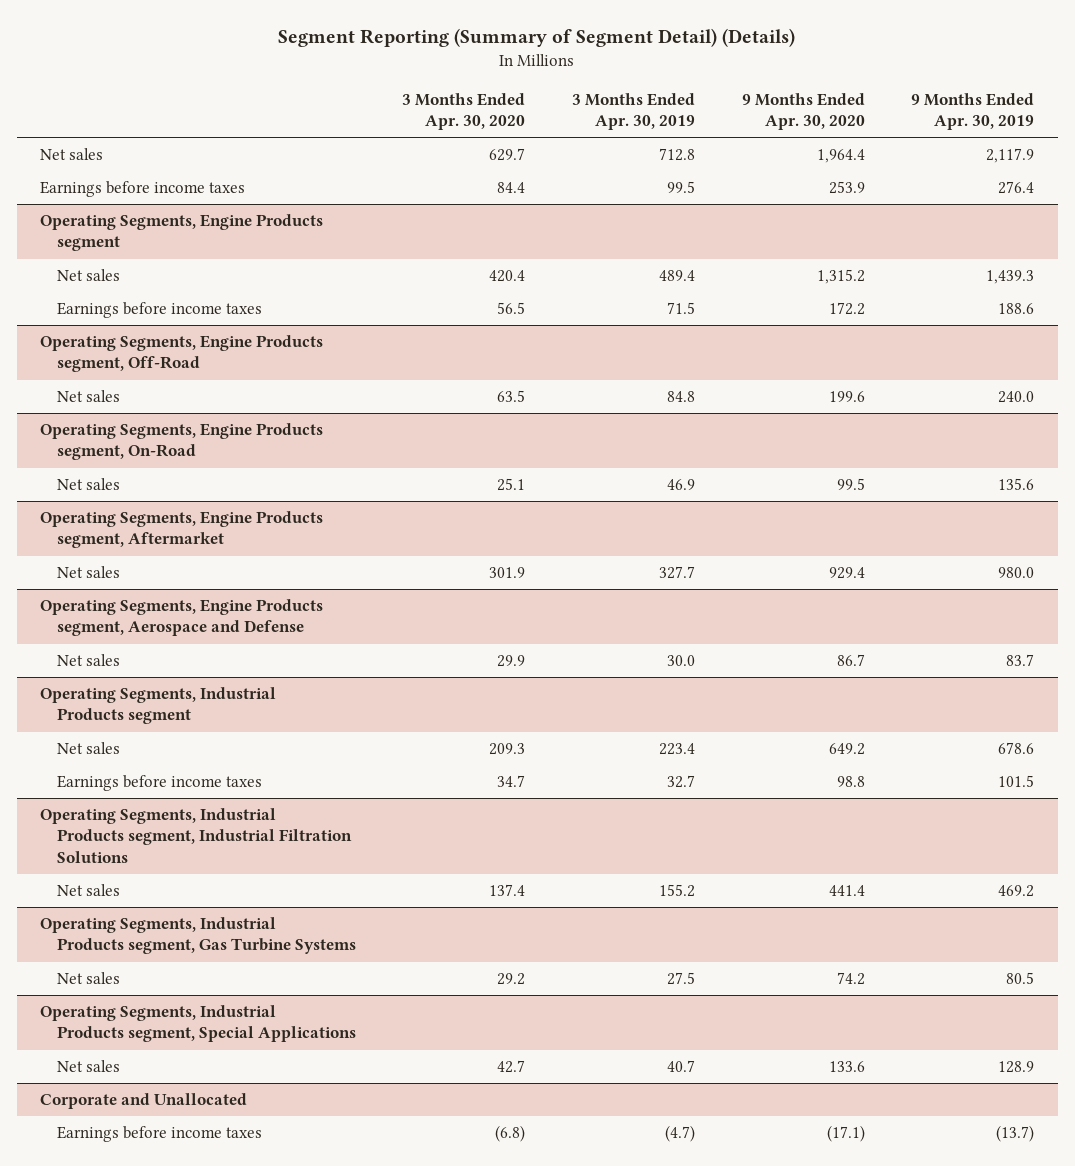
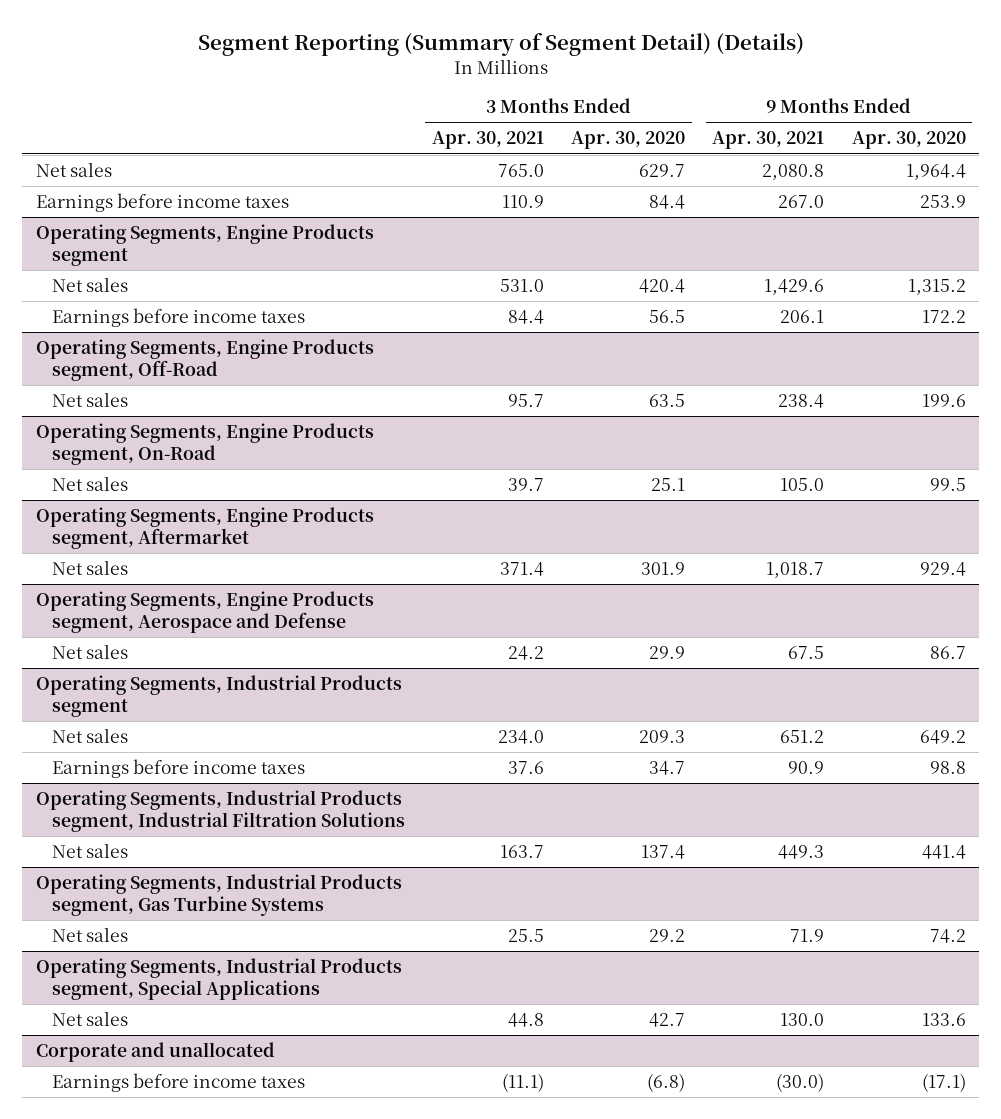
[571,93,695,131] 3 Months Ended Apr. 30, 2019 -> none
[911,93,1035,131] 9 Months Ended Apr. 30, 2019 -> none
none -> [431,131,544,150] Apr. 30, 2021
none -> [712,131,825,150] Apr. 30, 2021
[40,1093,248,1110] Corporate and Unallocated -> [35,1042,275,1063] Corporate and unallocated

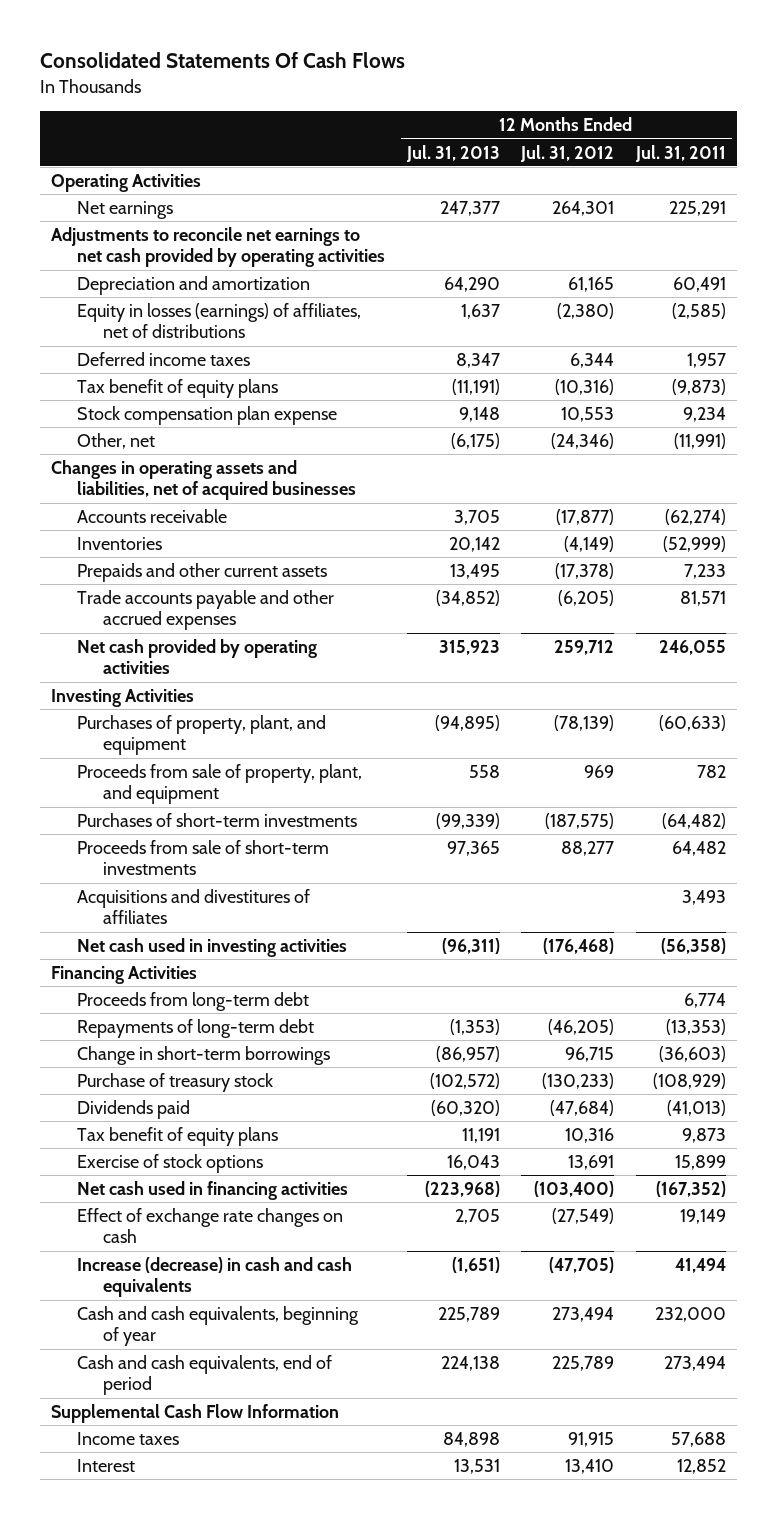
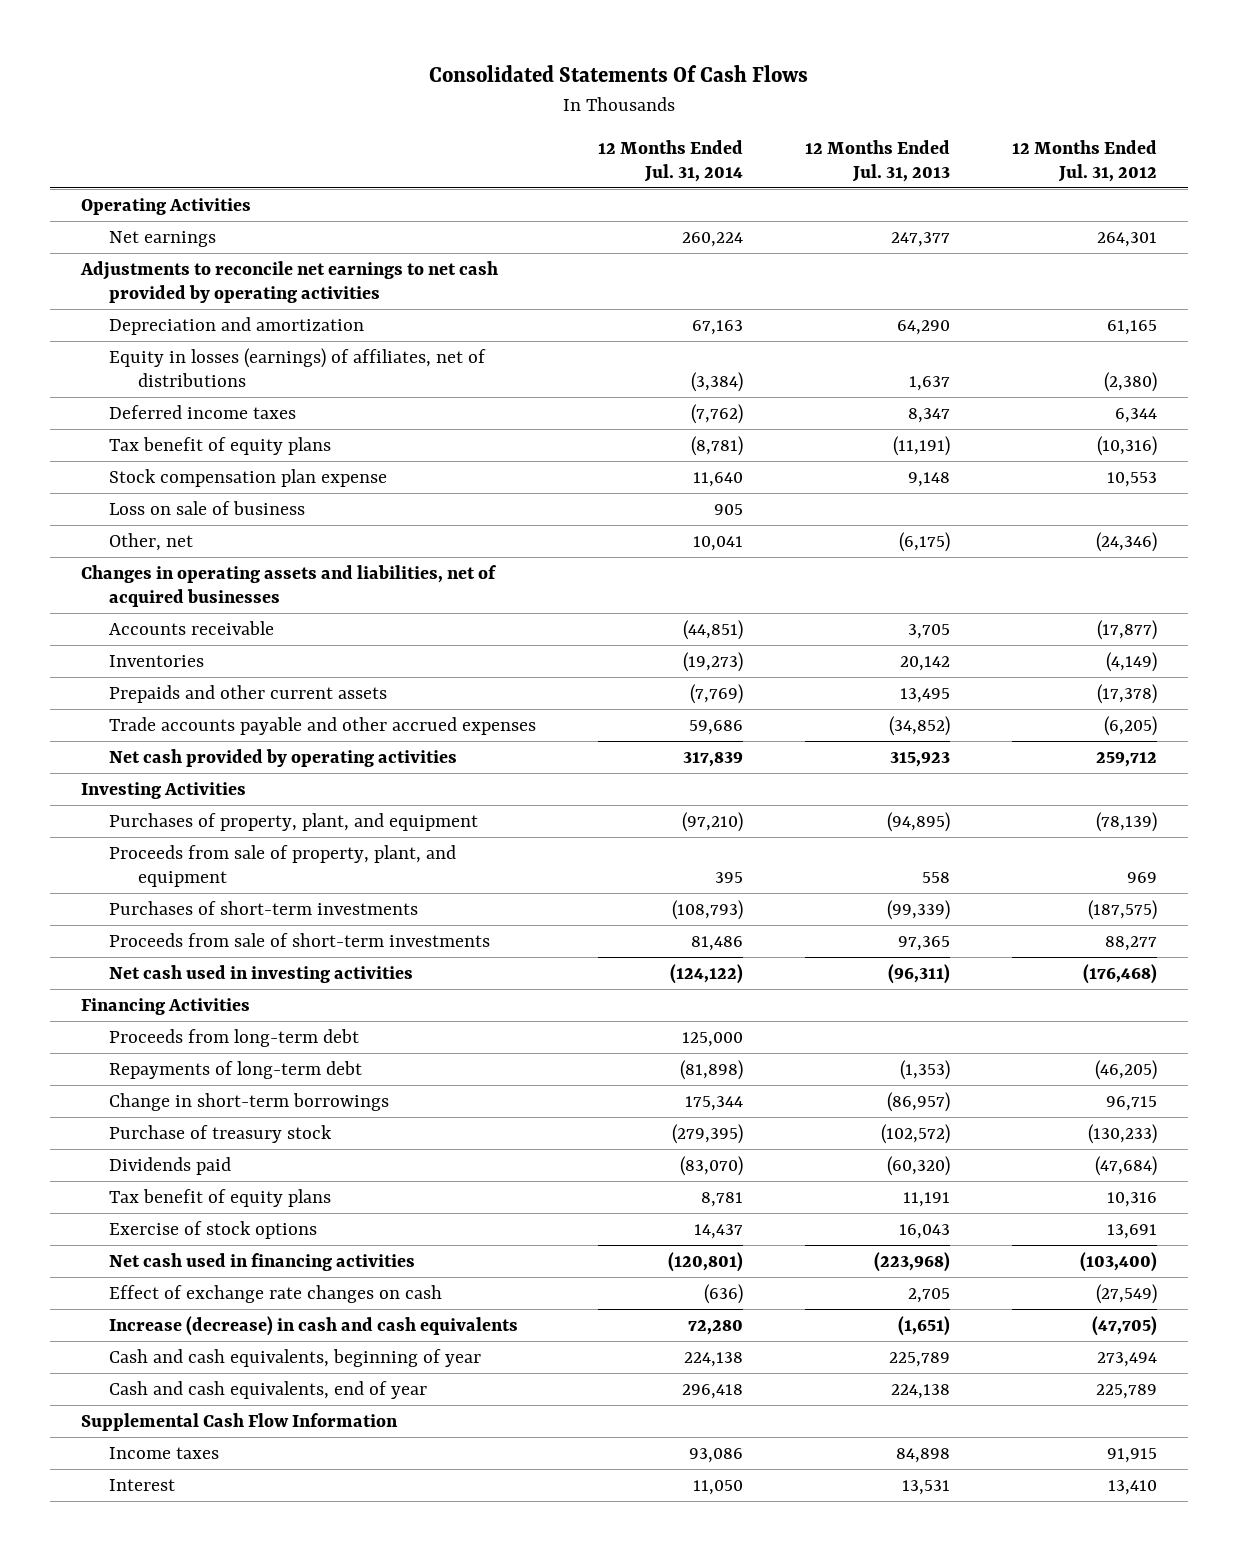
[635,144,727,162] Jul. 31, 2011 -> none
none -> [598,139,744,182] 12 Months Ended Jul. 31, 2014
none -> [109,501,306,516] Loss on sale of business
[76,889,310,925] Acquisitions and divestitures of affiliates -> none
[76,1355,332,1396] Cash and cash equivalents, end of period -> [109,1381,428,1400] Cash and cash equivalents, end of year

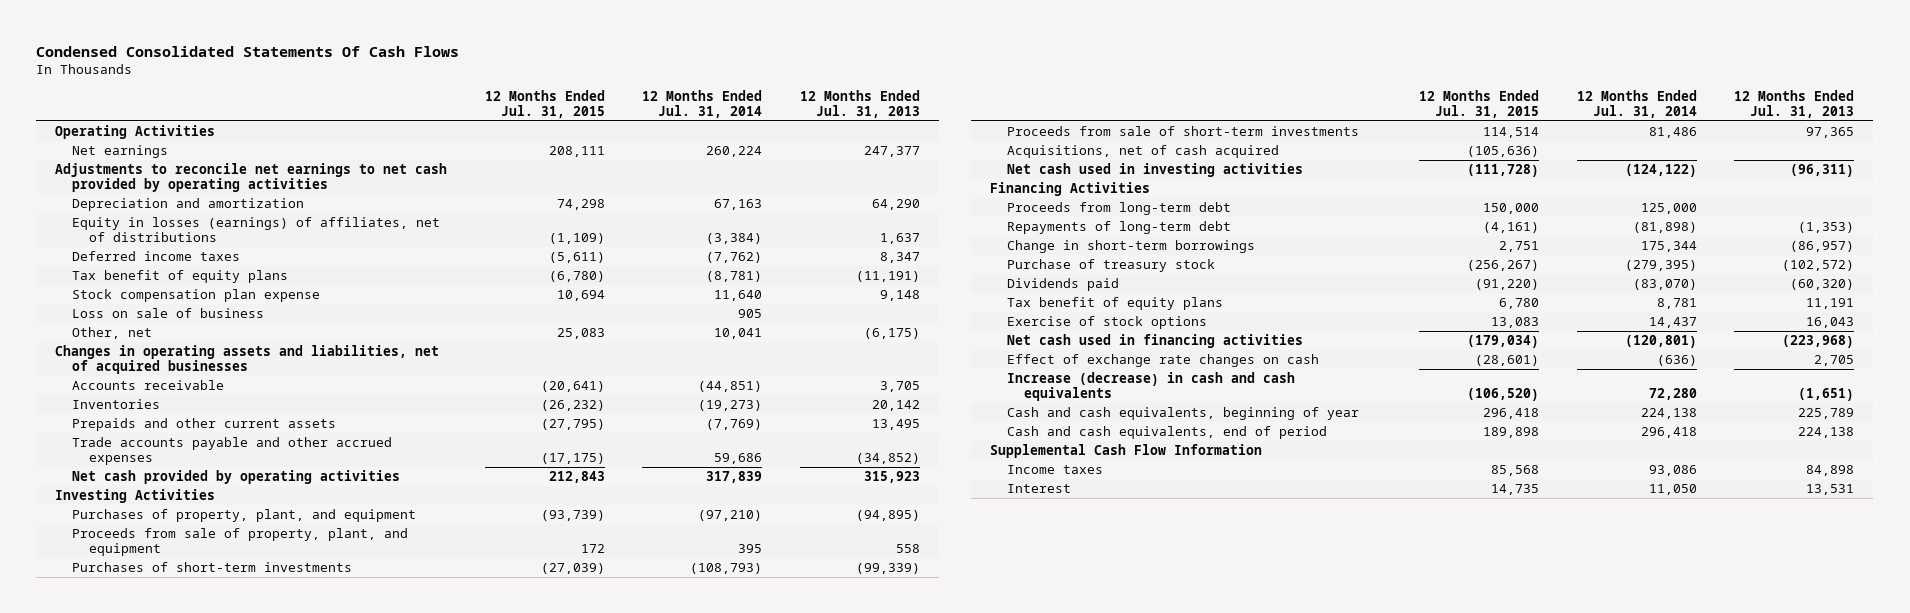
[428,65,808,83] Consolidated Statements Of Cash Flows -> [36,45,460,57] Condensed Consolidated Statements Of Cash Flows
[1012,139,1158,182] 12 Months Ended Jul. 31, 2012 -> none
none -> [484,90,605,119] 12 Months Ended Jul. 31, 2015
none -> [1006,145,1279,159] Acquisitions, net of cash acquired
[109,1381,428,1400] Cash and cash equivalents, end of year -> [1006,426,1327,440] Cash and cash equivalents, end of period

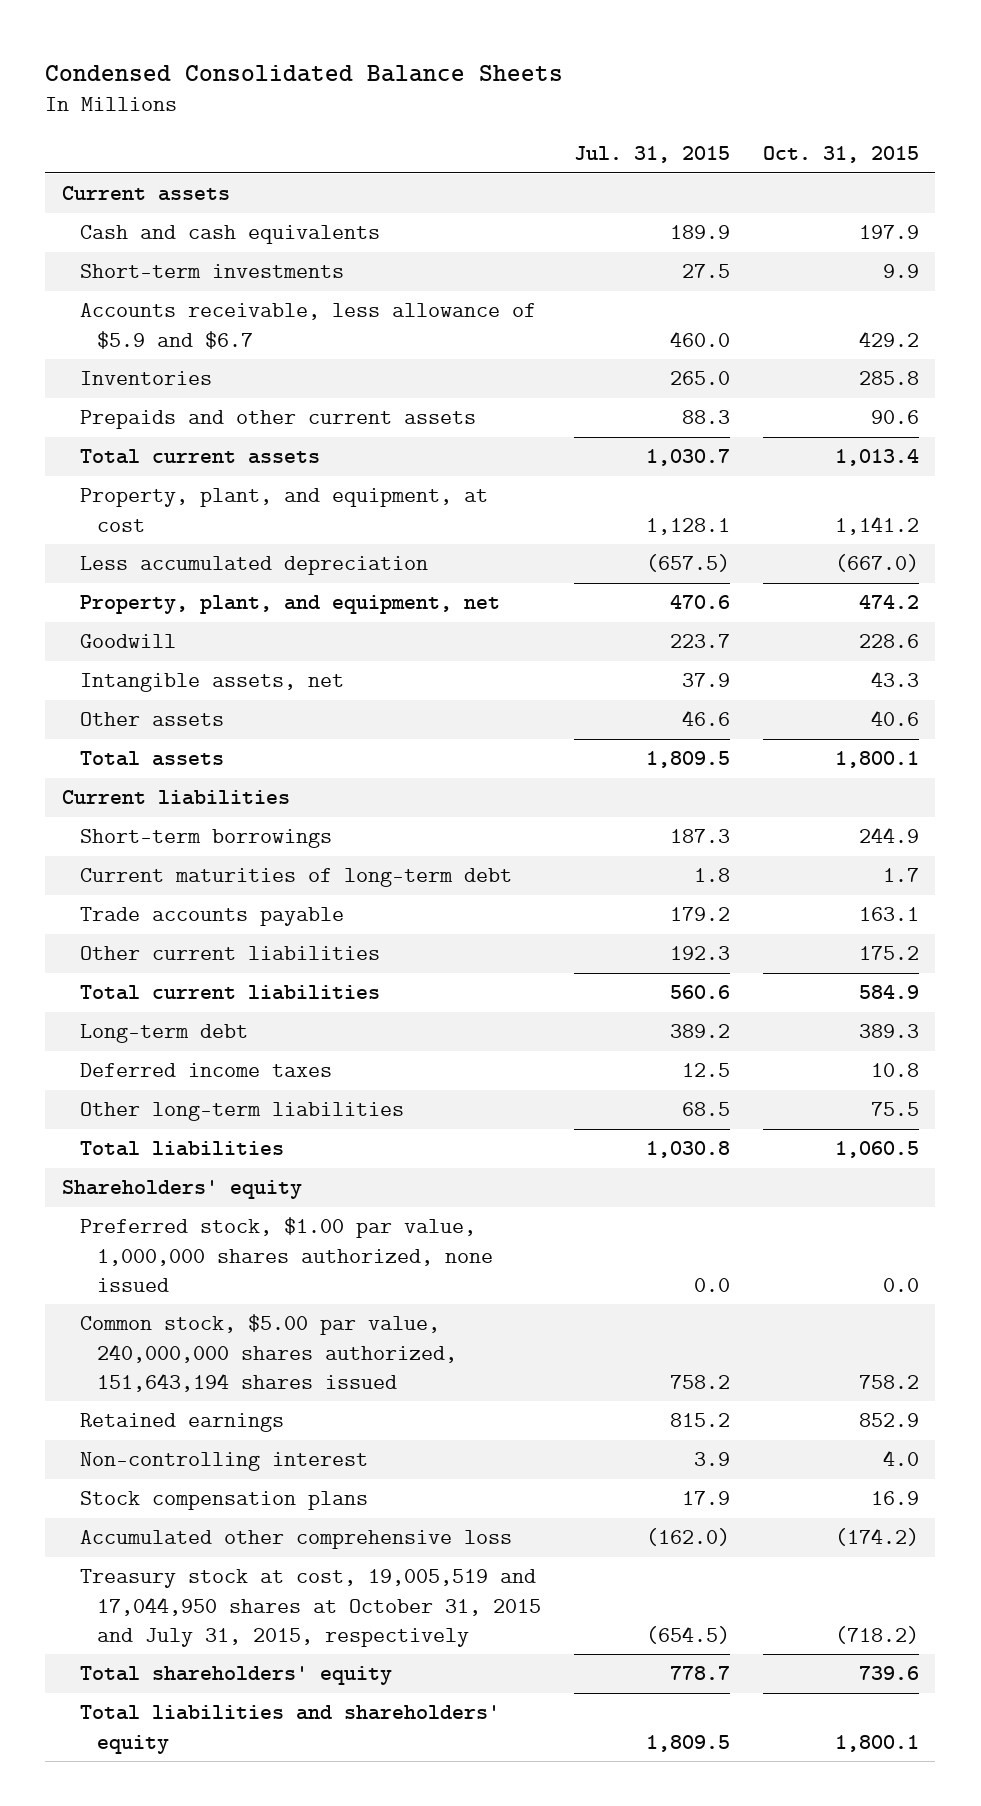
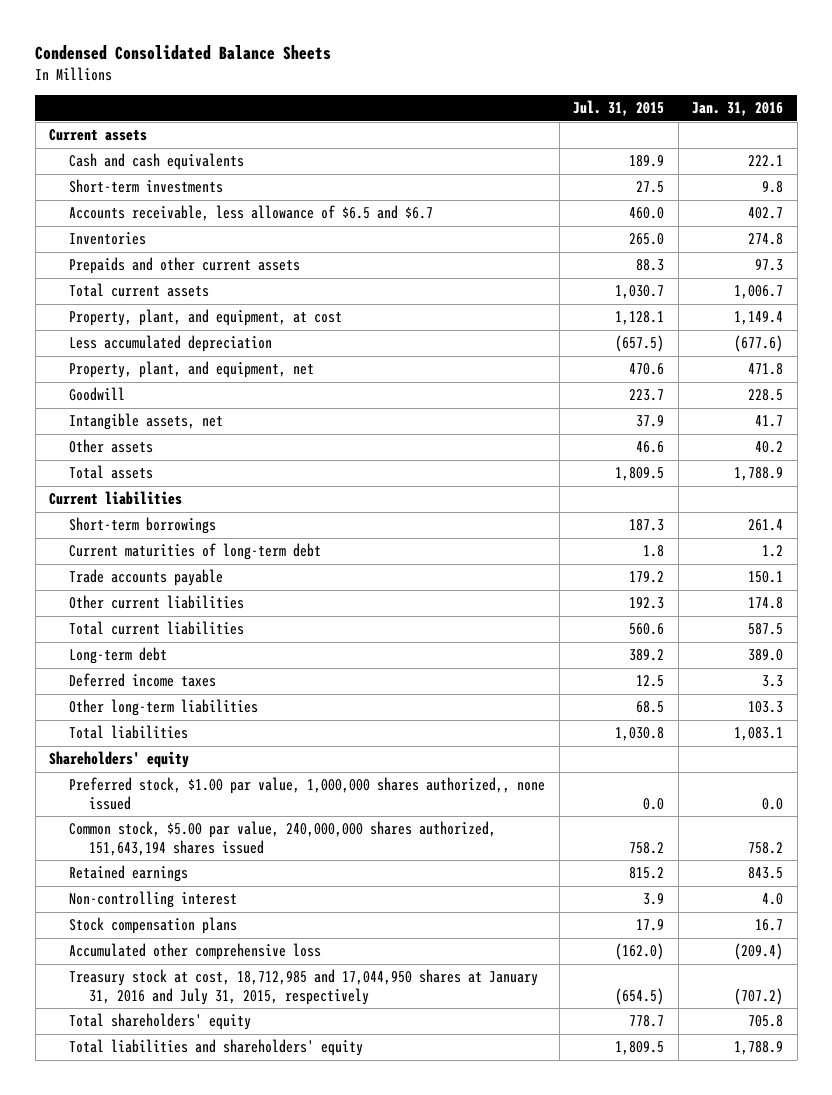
[762,146,919,164] Oct. 31, 2015 -> none
none -> [692,102,784,117] Jan. 31, 2016
[79,303,536,349] Accounts receivable, less allowance of $5.9 and $6.7 -> [69,205,434,222] Accounts receivable, less allowance of $6.5 and $6.7
[79,1217,494,1292] Preferred stock, $1.00 par value, 1,000,000 shares authorized, none issued -> [69,777,546,810] Preferred stock, $1.00 par value, 1,000,000 shares authorized,, none issued
[79,1569,542,1647] Treasury stock at cost, 19,005,519 and 17,044,950 shares at October 31, 2015 and July 31, 2015, respectively -> [69,969,539,1005] Treasury stock at cost, 18,712,985 and 17,044,950 shares at January 31, 2016 and July 31, 2015, respectively

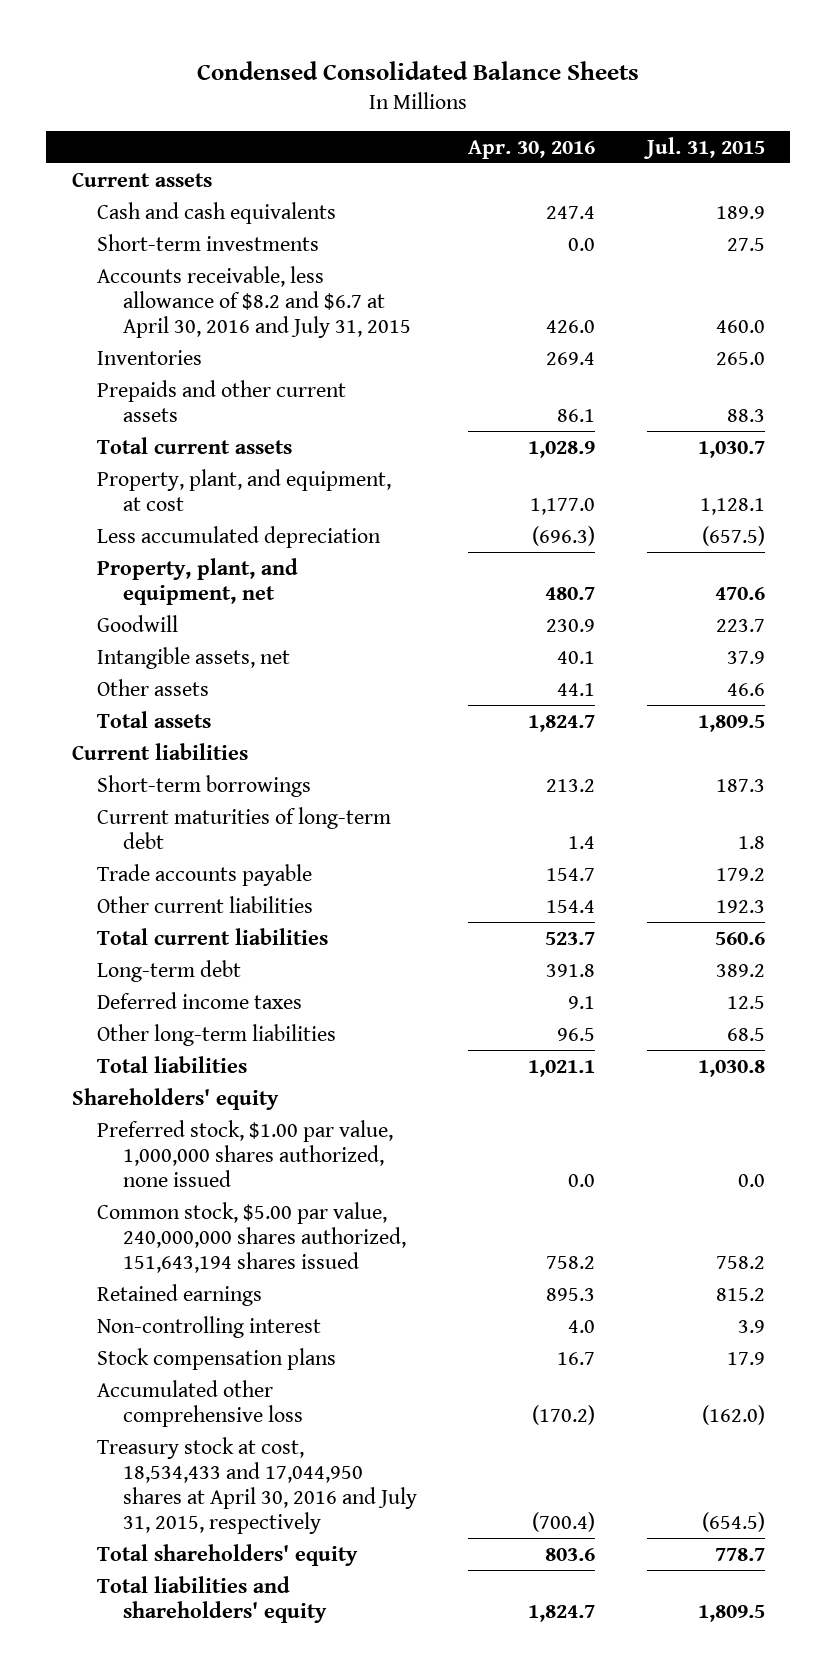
[692,102,784,117] Jan. 31, 2016 -> none
none -> [468,139,596,159] Apr. 30, 2016
[69,205,434,222] Accounts receivable, less allowance of $6.5 and $6.7 -> [97,265,412,338] Accounts receivable, less allowance of $8.2 and $6.7 at April 30, 2016 and July 31, 2015
[69,777,546,810] Preferred stock, $1.00 par value, 1,000,000 shares authorized,, none issued -> [97,1119,394,1187] Preferred stock, $1.00 par value, 1,000,000 shares authorized, none issued
[69,969,539,1005] Treasury stock at cost, 18,712,985 and 17,044,950 shares at January 31, 2016 and July 31, 2015, respectively -> [97,1436,418,1535] Treasury stock at cost, 18,534,433 and 17,044,950 shares at April 30, 2016 and July 31, 2015, respectively

